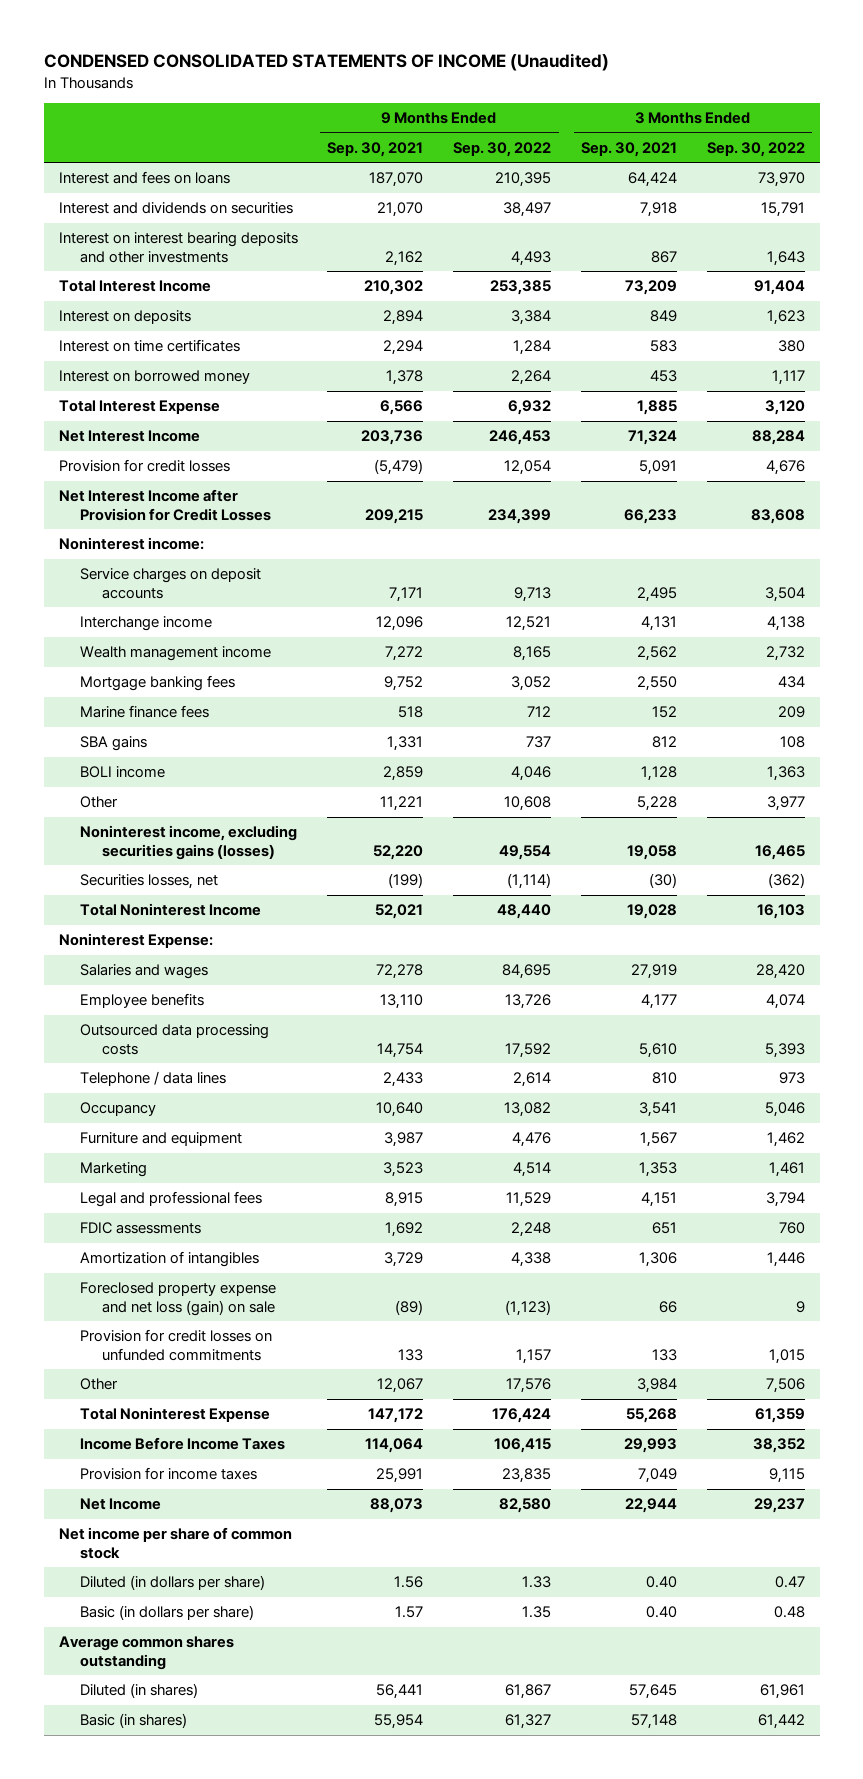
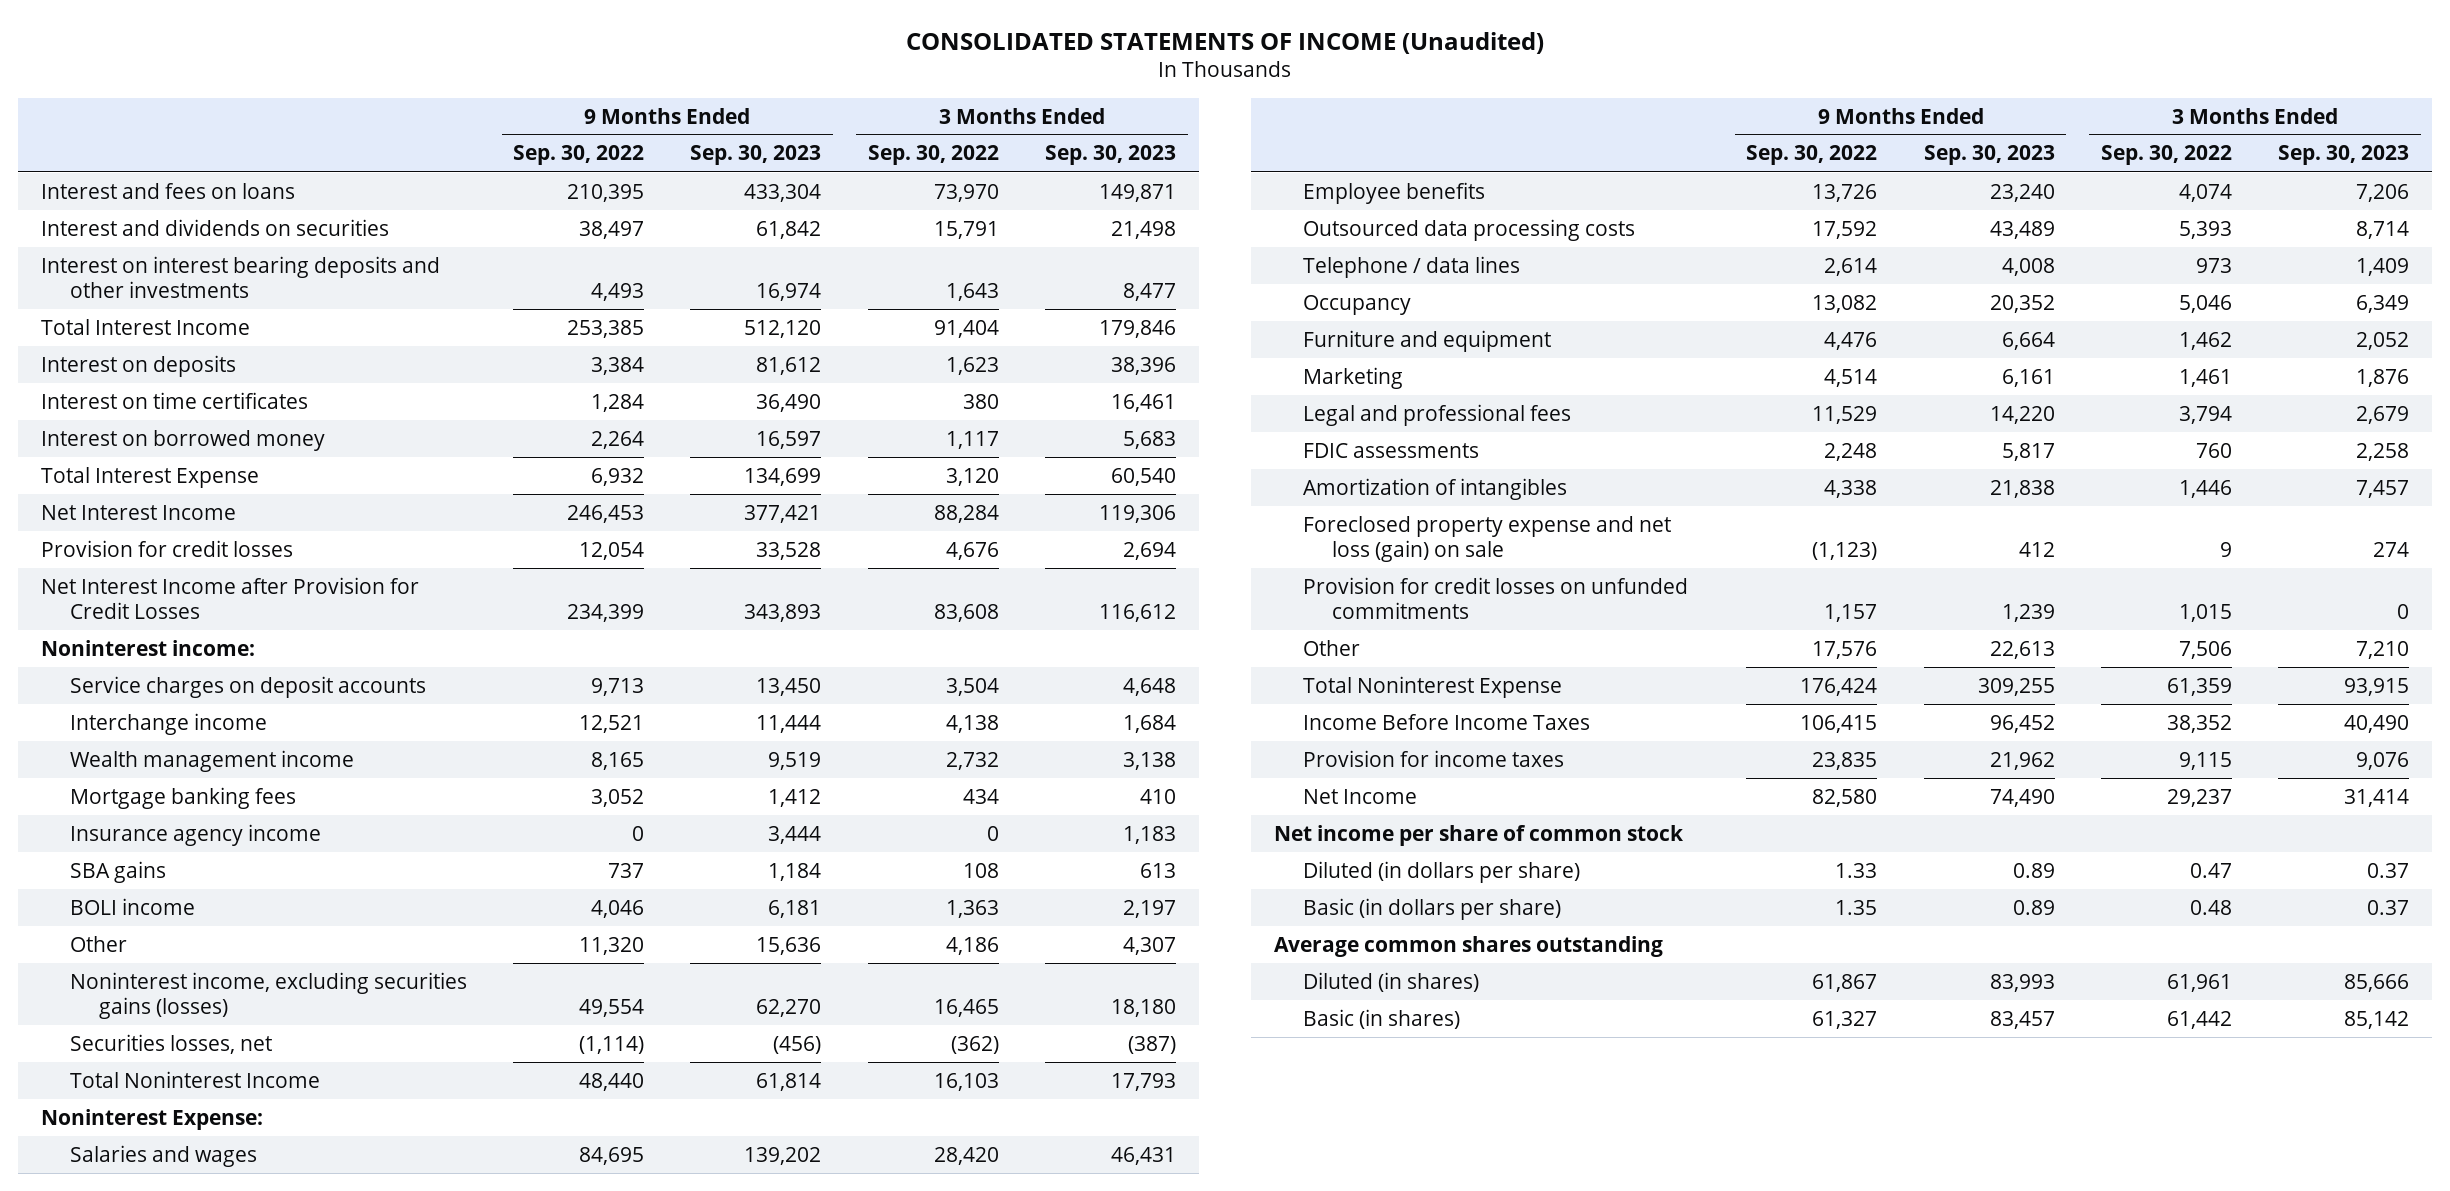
[43,53,609,72] CONDENSED CONSOLIDATED STATEMENTS OF INCOME (Unaudited) -> [905,31,1544,54] CONSOLIDATED STATEMENTS OF INCOME (Unaudited)
[327,141,424,157] Sep. 30, 2021 -> none
[580,141,677,157] Sep. 30, 2021 -> none
none -> [690,145,822,166] Sep. 30, 2023
none -> [1045,145,1177,166] Sep. 30, 2023
[80,705,210,719] Marine finance fees -> none
none -> [69,823,321,846] Insurance agency income
[504,796,552,812] 10,608 -> [579,936,645,955] 11,320
[766,796,805,812] 3,977 -> [945,936,999,955] 4,186

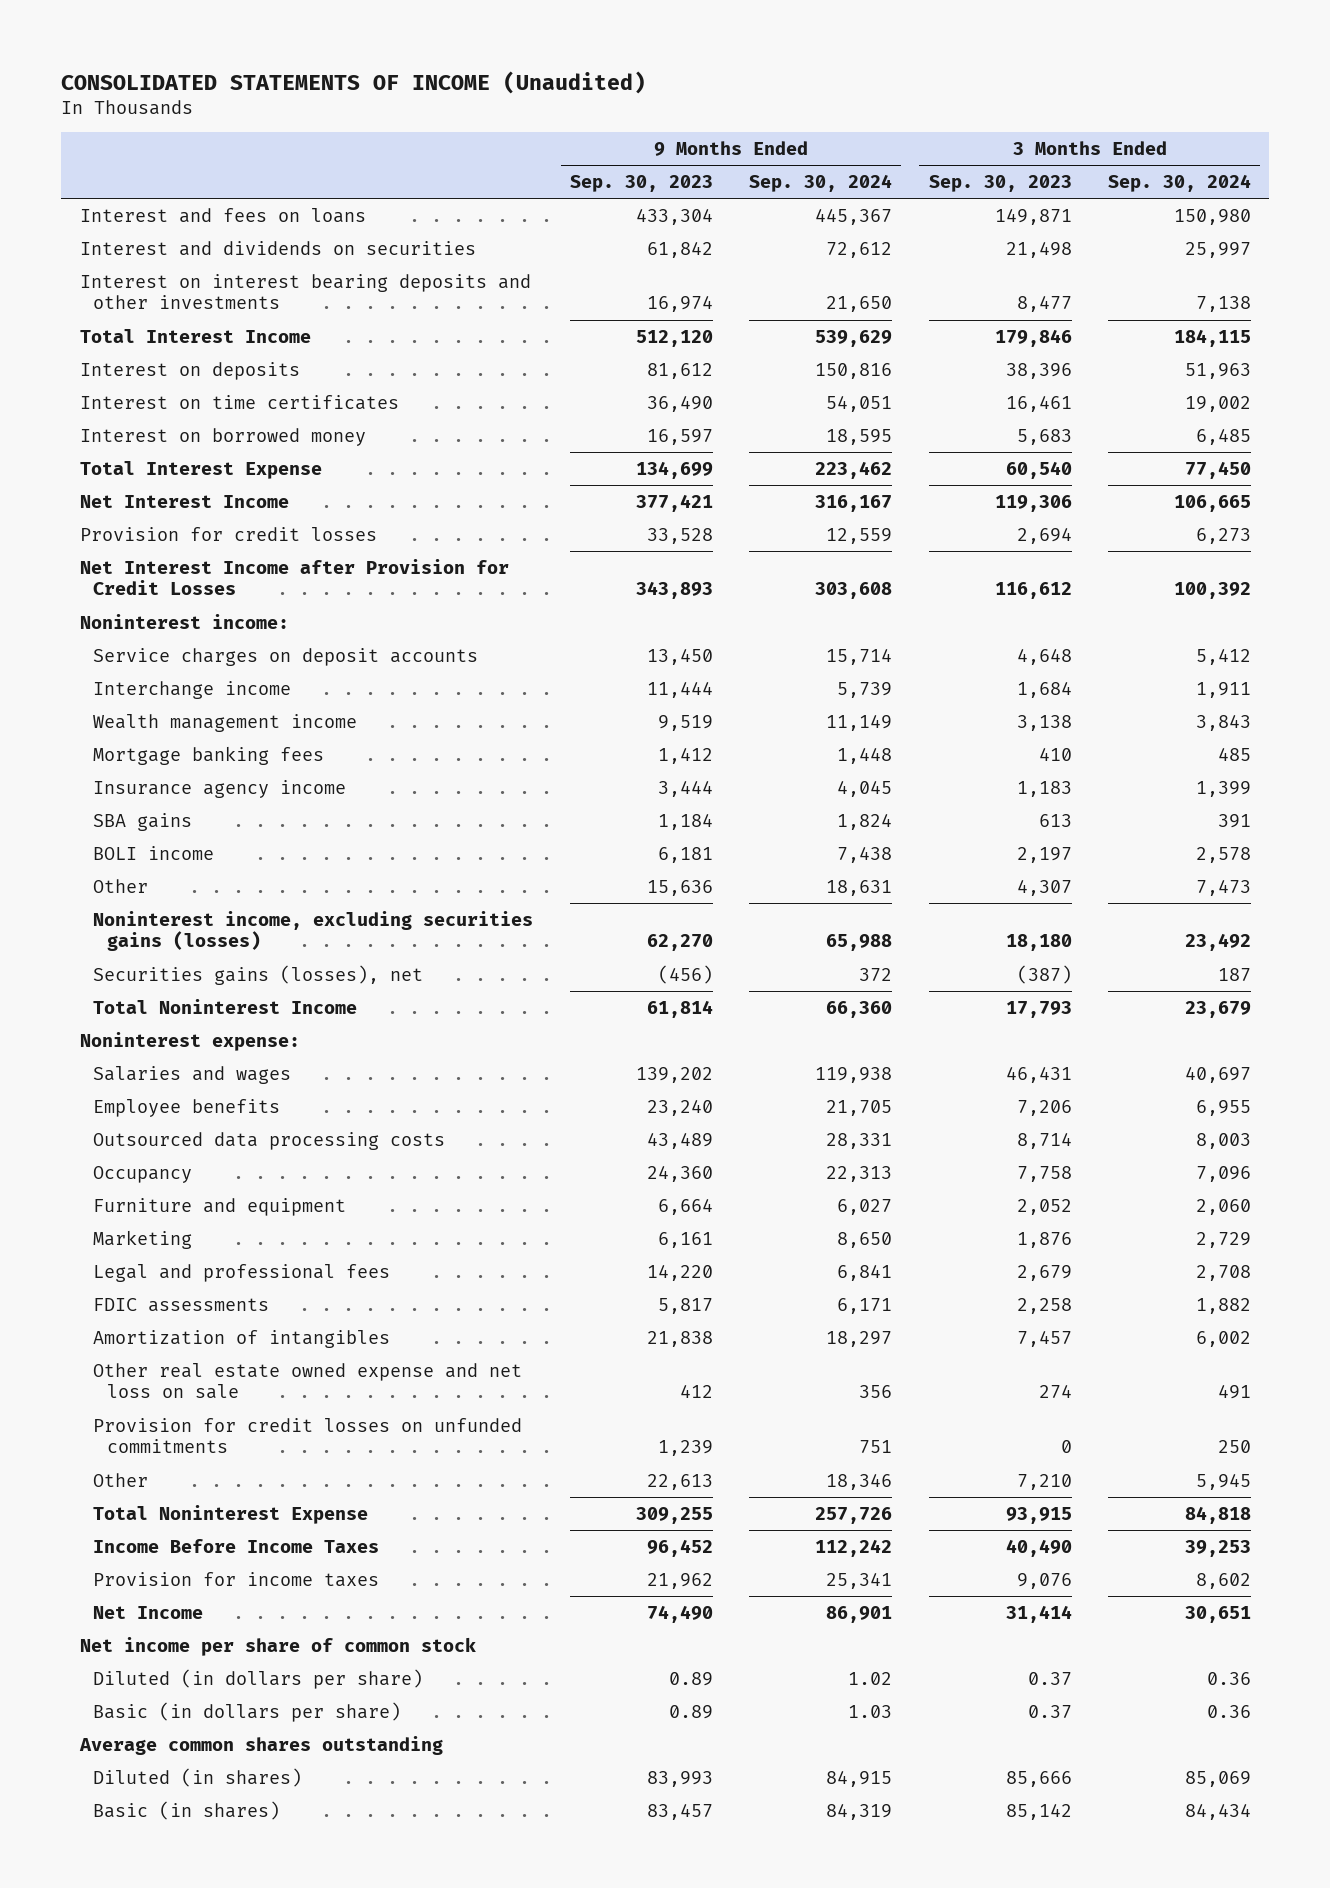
[513,145,645,166] Sep. 30, 2022 -> none
[867,145,999,166] Sep. 30, 2022 -> none
none -> [749,174,893,193] Sep. 30, 2024
none -> [1107,174,1251,193] Sep. 30, 2024
[69,1033,272,1054] Securities losses, net -> [93,964,424,985] Securities gains (losses), net
[40,1108,263,1130] Noninterest Expense: -> [79,1031,300,1051] Noninterest expense:
[1303,255,1521,278] Telephone / data lines -> none
[1989,294,2055,313] 20,352 -> [646,1165,713,1182] 24,360
[2356,294,2410,313] 6,349 -> [1016,1165,1072,1182] 7,758
[1303,515,1672,563] Foreclosed property expense and net loss (gain) on sale -> [93,1362,523,1400] Other real estate owned expense and net loss on sale

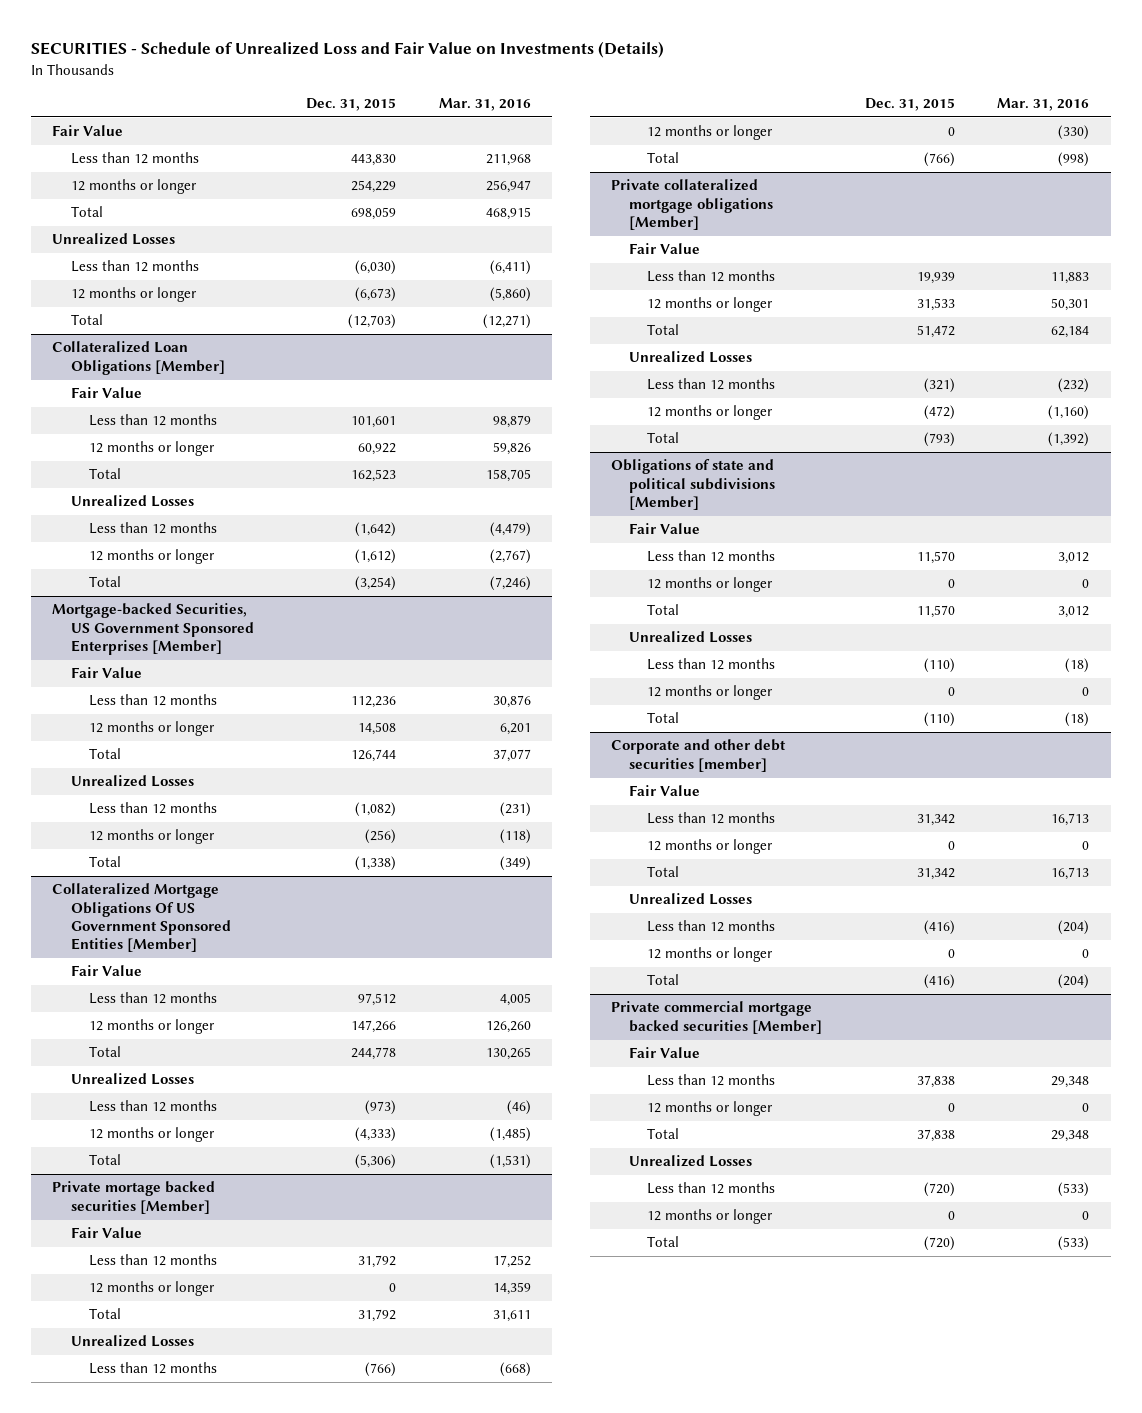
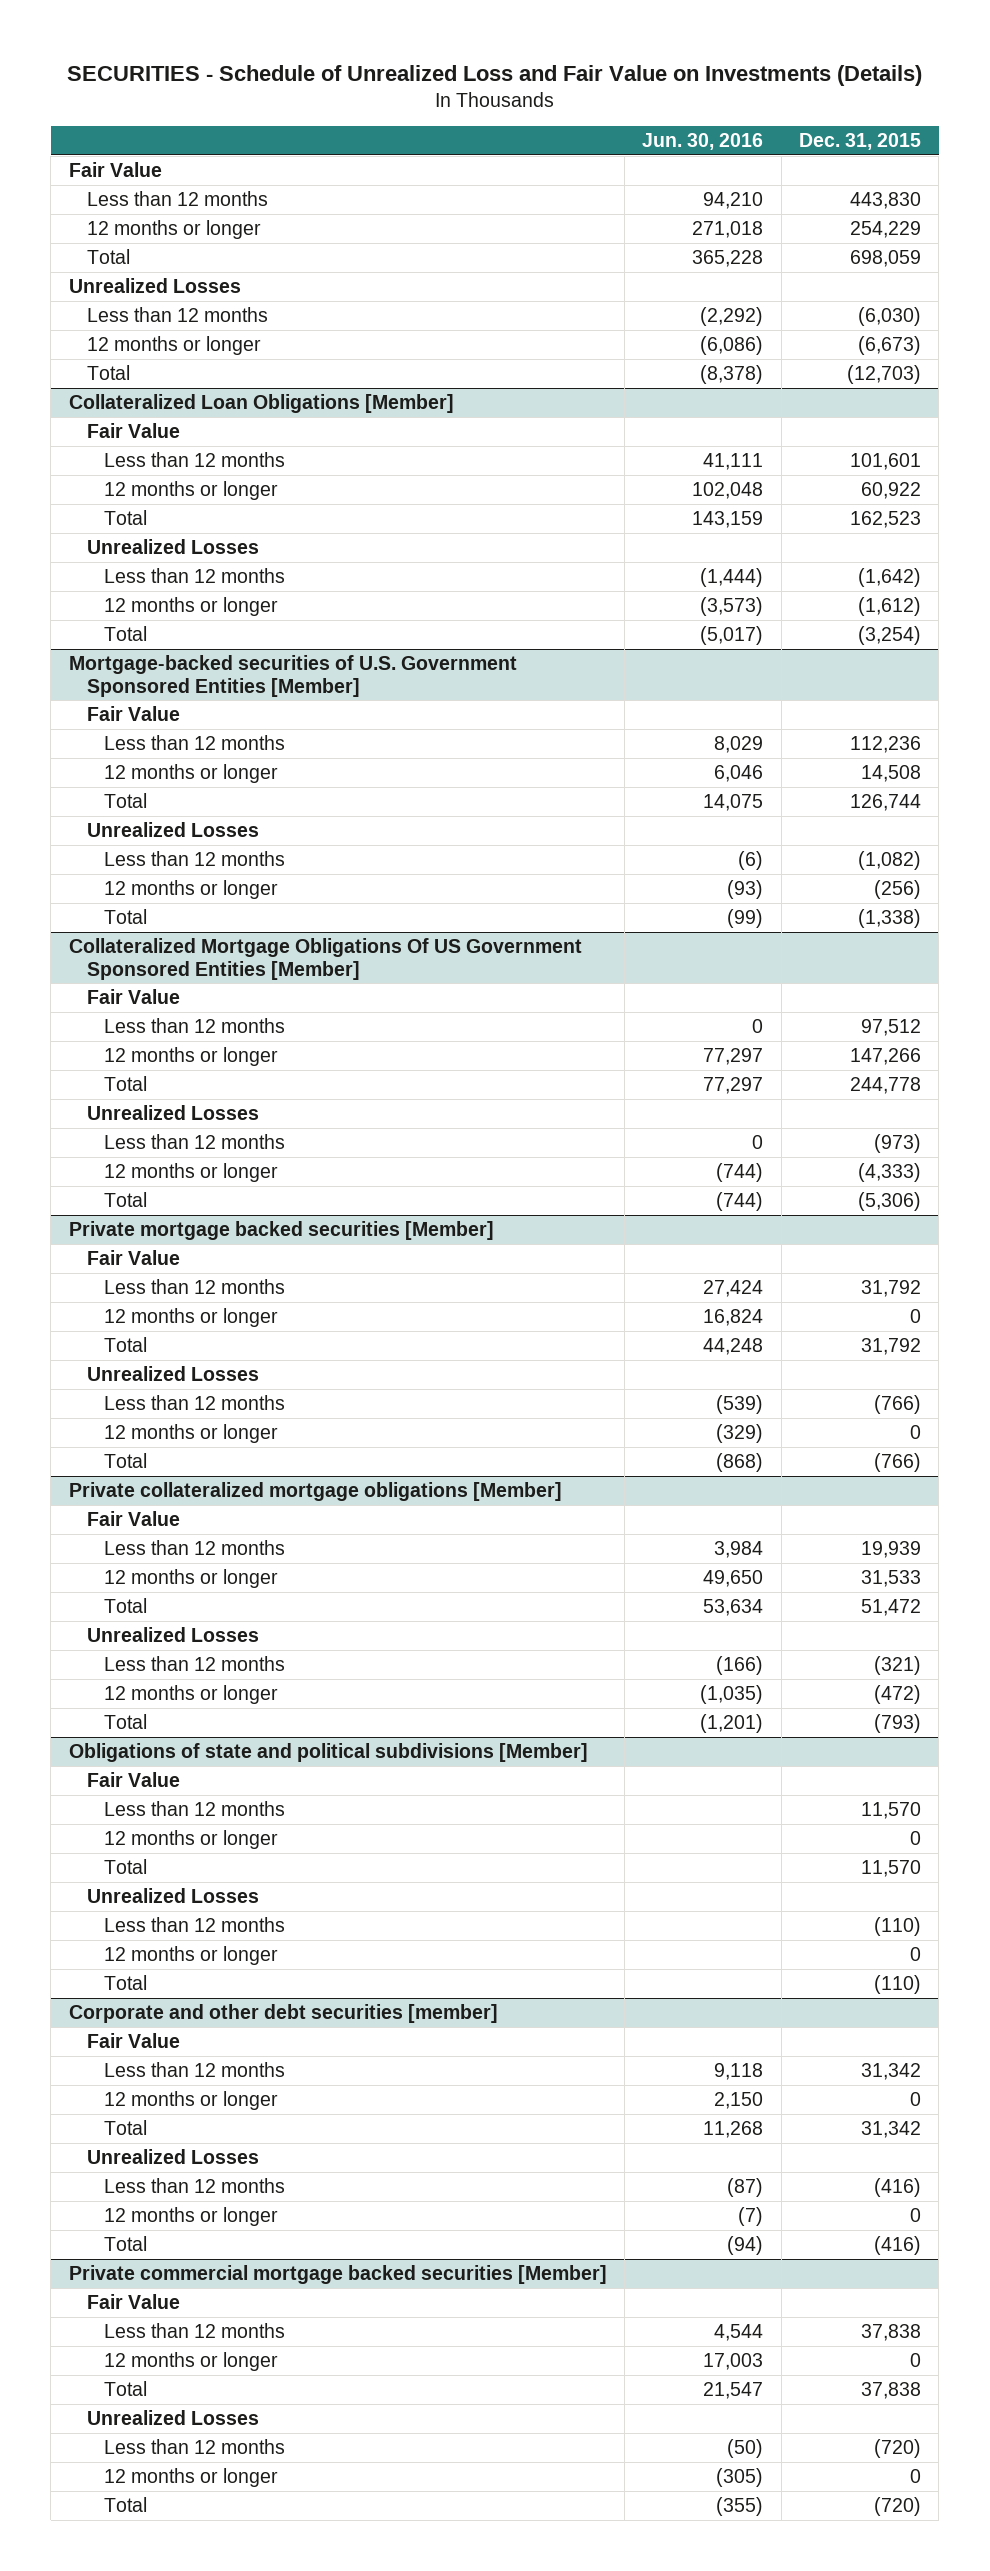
[438,98,531,112] Mar. 31, 2016 -> none
none -> [642,133,764,151] Jun. 30, 2016
[52,603,254,656] Mortgage-backed Securities, US Government Sponsored Enterprises [Member] -> [68,654,517,697] Mortgage-backed securities of U.S. Government Sponsored Entities [Member]
[52,1181,216,1214] Private mortage backed securities [Member] -> [68,1220,494,1240] Private mortgage backed securities [Member]

